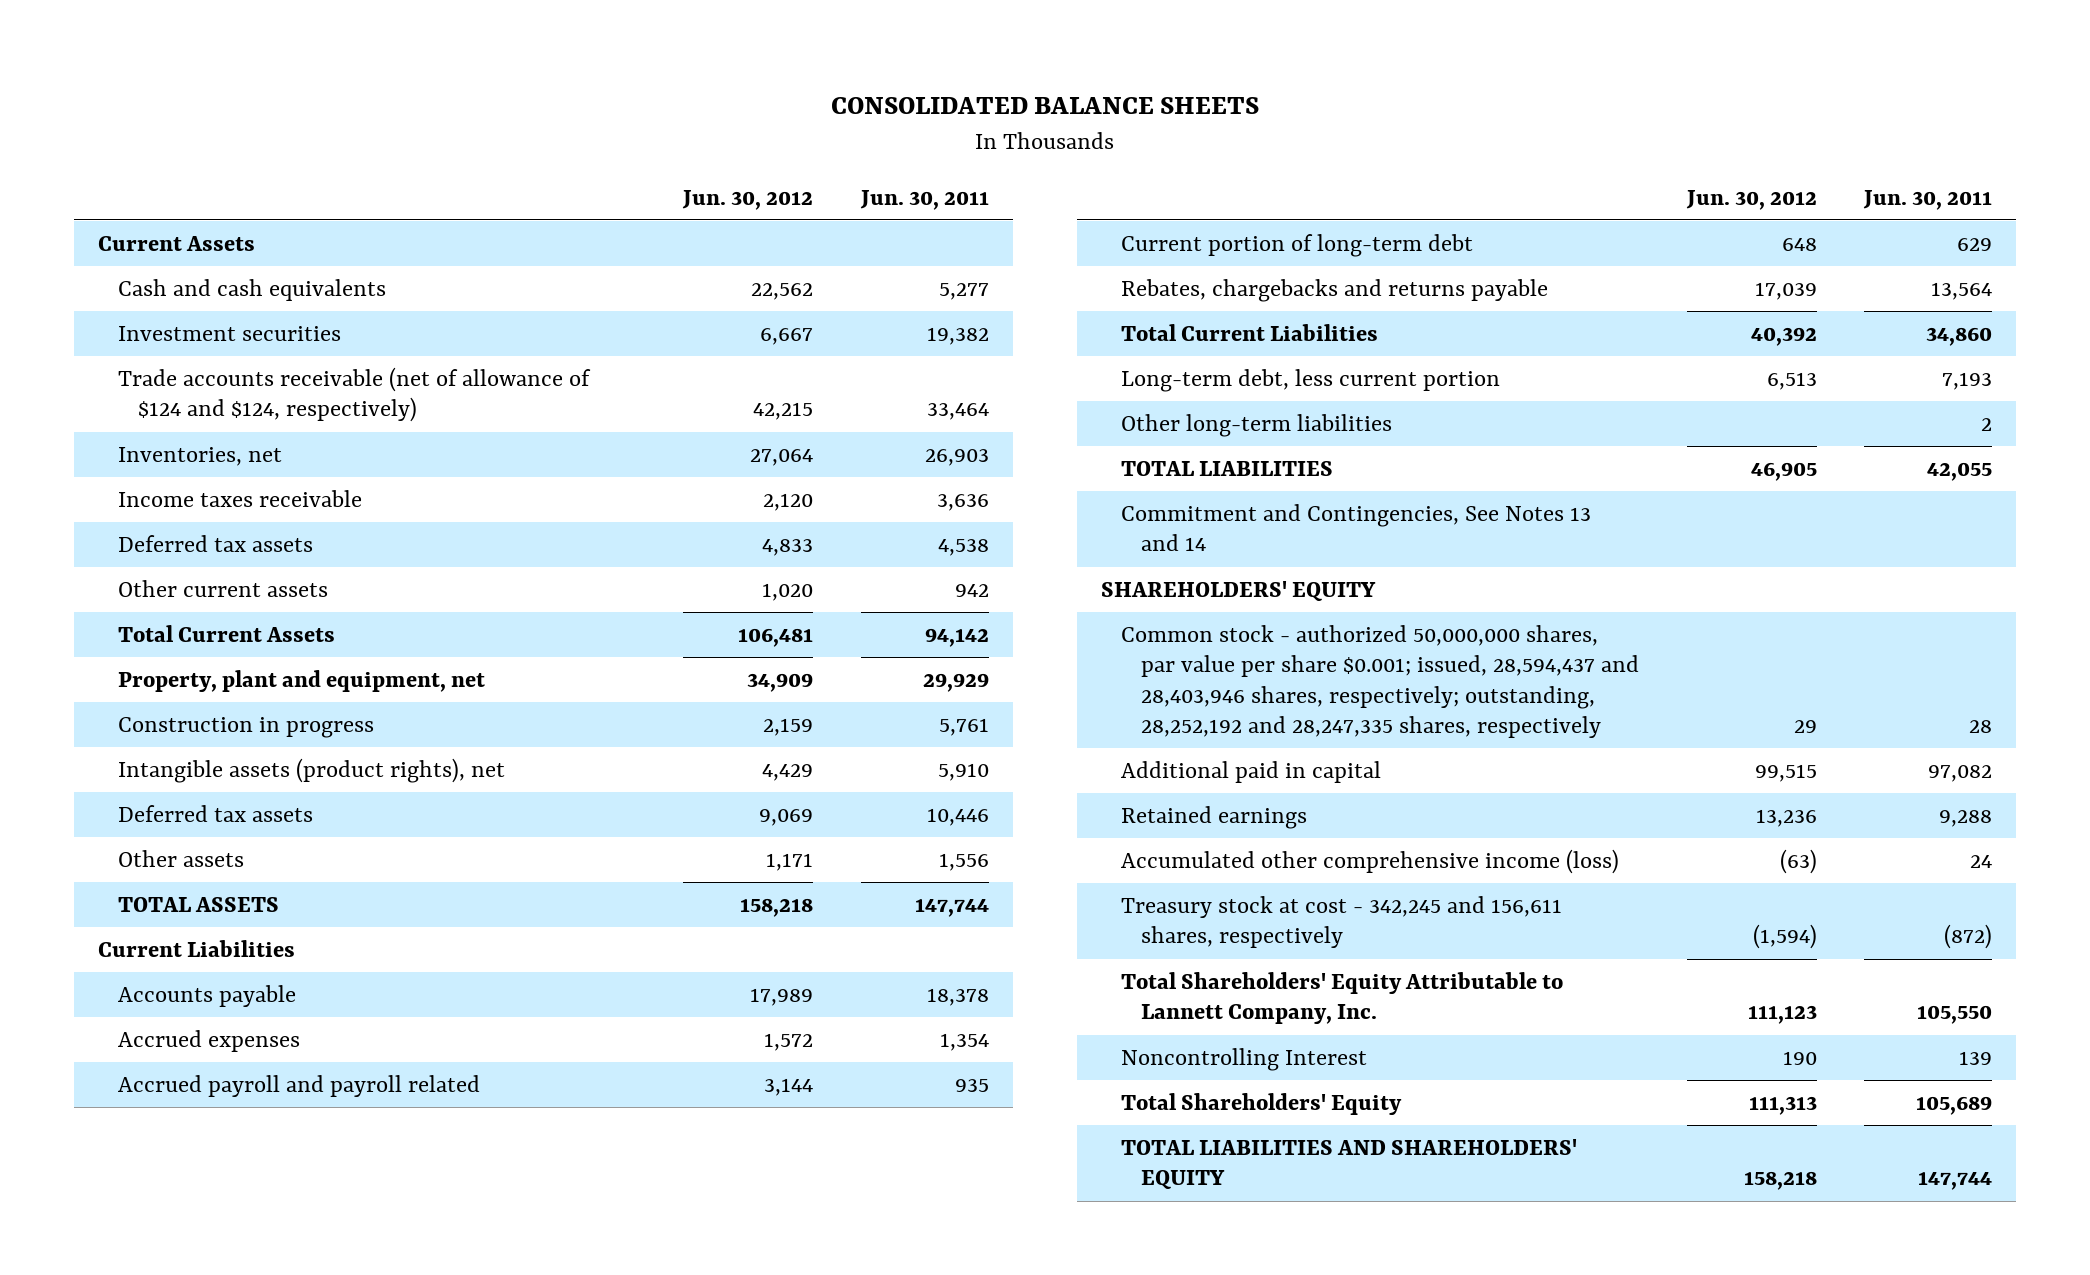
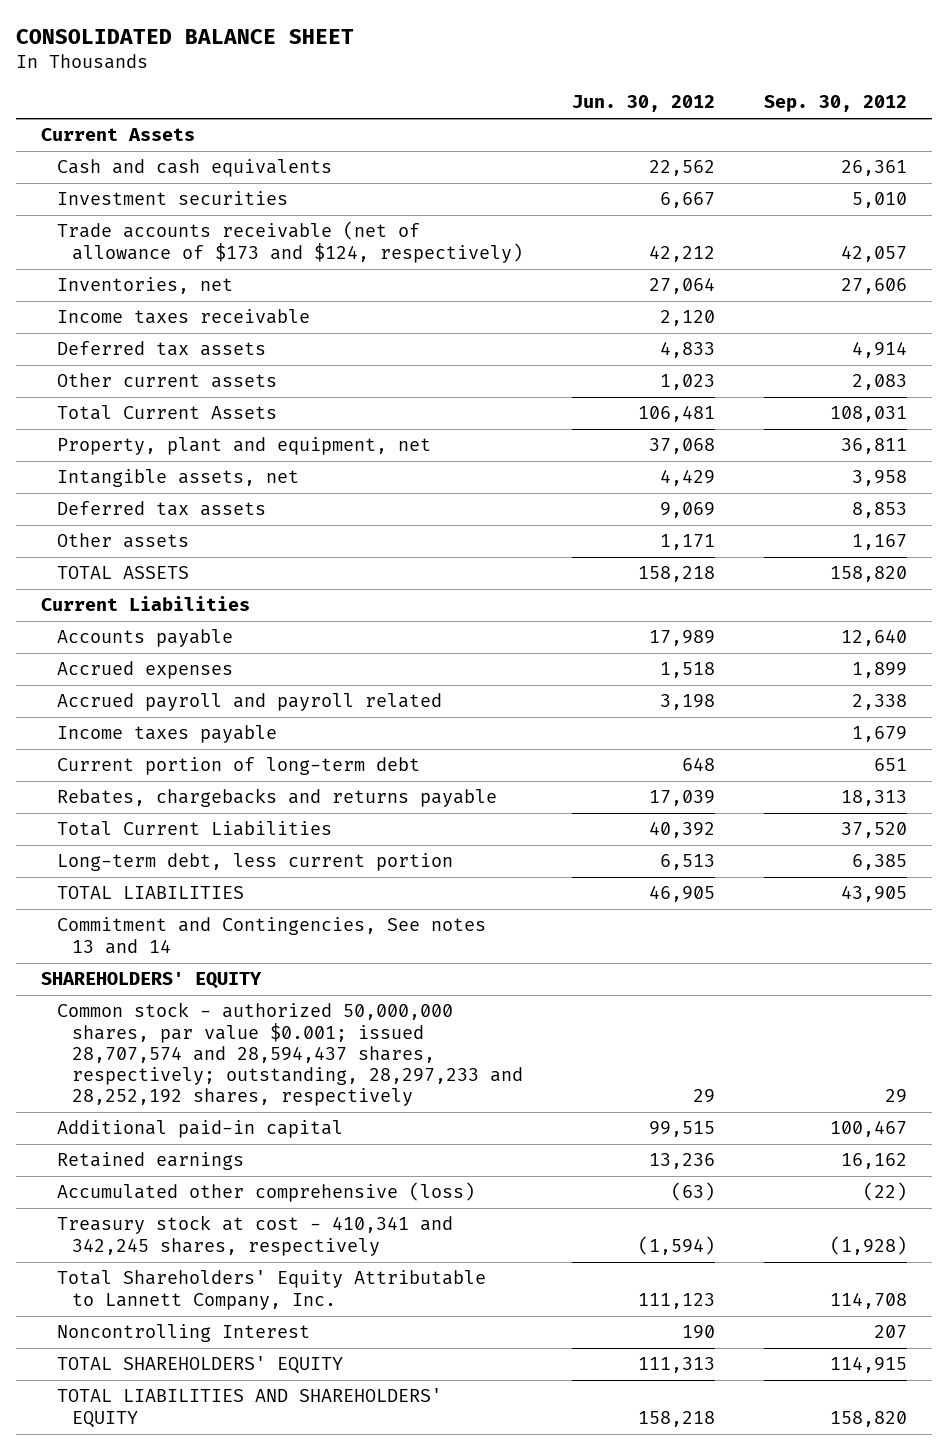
[831,96,1260,114] CONSOLIDATED BALANCE SHEETS -> [16,28,355,44] CONSOLIDATED BALANCE SHEET
[859,189,989,210] Jun. 30, 2011 -> none
none -> [764,95,908,113] Sep. 30, 2012
[117,366,591,423] Trade accounts receivable (net of allowance of $124 and $124, respectively) -> [56,221,524,263] Trade accounts receivable (net of allowance of $173 and $124, respectively)
[753,402,814,421] 42,215 -> [649,245,716,262] 42,212
[762,582,814,601] 1,020 -> [660,374,716,391] 1,023
[117,716,374,738] Construction in progress -> none
[747,672,814,692] 34,909 -> [649,438,716,455] 37,068
[117,757,505,783] Intangible assets (product rights), net -> [56,469,299,488] Intangible assets, net
[764,1032,814,1051] 1,572 -> [660,662,716,679] 1,518
[764,1077,814,1096] 3,144 -> [660,694,716,711] 3,198
none -> [56,725,277,744] Income taxes payable
[1121,413,1393,437] Other long-term liabilities -> none
[1121,503,1592,552] Commitment and Contingencies, See Notes 13 and 14 -> [56,917,486,954] Commitment and Contingencies, See notes 13 and 14
[1121,624,1640,738] Common stock - authorized 50,000,000 shares, par value per share $0.001; issued, 28,594,437 and 28,403,946 shares, respectively; outstanding, 28,252,192 and 28,247,335 shares, respectively -> [56,1002,524,1107] Common stock - authorized 50,000,000 shares, par value $0.001; issued 28,707,574 and 28,594,437 shares, respectively; outstanding, 28,297,233 and 28,252,192 shares, respectively
[1121,760,1382,783] Additional paid in capital -> [56,1120,343,1139] Additional paid-in capital
[1121,848,1620,874] Accumulated other comprehensive income (loss) -> [56,1182,475,1203] Accumulated other comprehensive (loss)
[1121,895,1563,949] Treasury stock at cost - 342,245 and 156,611 shares, respectively -> [56,1215,453,1256] Treasury stock at cost - 410,341 and 342,245 shares, respectively
[1121,1092,1403,1115] Total Shareholders' Equity -> [56,1356,343,1375] TOTAL SHAREHOLDERS' EQUITY

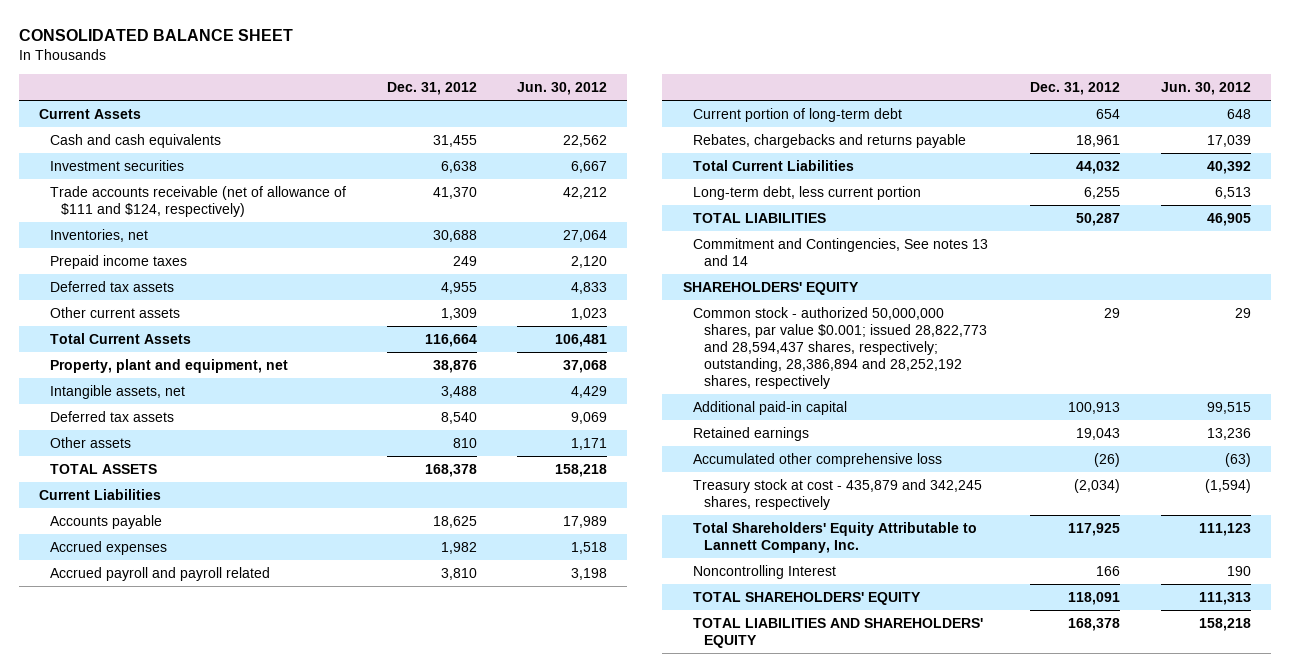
[764,95,908,113] Sep. 30, 2012 -> none
none -> [386,81,477,95] Dec. 31, 2012
[56,221,524,263] Trade accounts receivable (net of allowance of $173 and $124, respectively) -> [49,186,346,218] Trade accounts receivable (net of allowance of $111 and $124, respectively)
[56,309,310,325] Income taxes receivable -> [49,255,187,270] Prepaid income taxes
[56,725,277,744] Income taxes payable -> none
[56,1002,524,1107] Common stock - authorized 50,000,000 shares, par value $0.001; issued 28,707,574 and 28,594,437 shares, respectively; outstanding, 28,297,233 and 28,252,192 shares, respectively -> [693,307,988,389] Common stock - authorized 50,000,000 shares, par value $0.001; issued 28,822,773 and 28,594,437 shares, respectively; outstanding, 28,386,894 and 28,252,192 shares, respectively
[56,1182,475,1203] Accumulated other comprehensive (loss) -> [693,453,943,468] Accumulated other comprehensive loss
[56,1215,453,1256] Treasury stock at cost - 410,341 and 342,245 shares, respectively -> [693,479,983,511] Treasury stock at cost - 435,879 and 342,245 shares, respectively

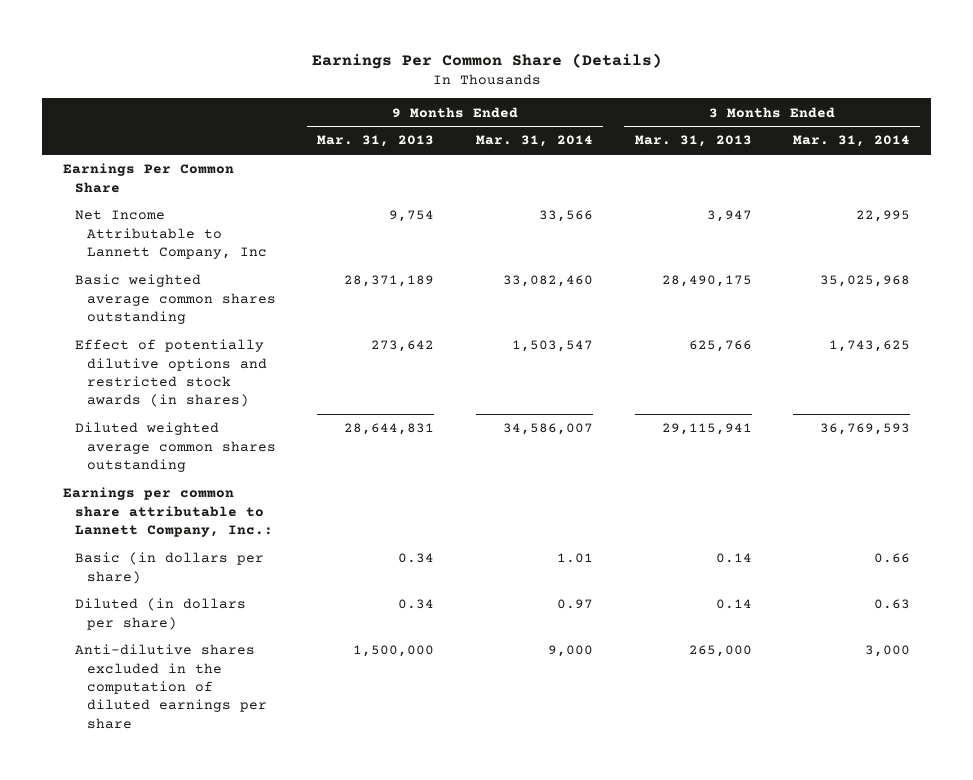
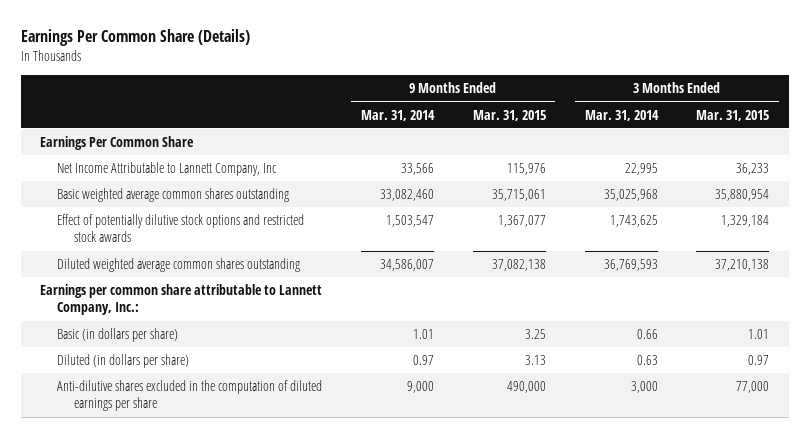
[317,135,435,148] Mar. 31, 2013 -> none
[634,135,752,148] Mar. 31, 2013 -> none
none -> [472,109,546,121] Mar. 31, 2015
none -> [696,109,770,121] Mar. 31, 2015
[75,339,267,408] Effect of potentially dilutive options and restricted stock awards (in shares) -> [56,214,304,243] Effect of potentially dilutive stock options and restricted stock awards

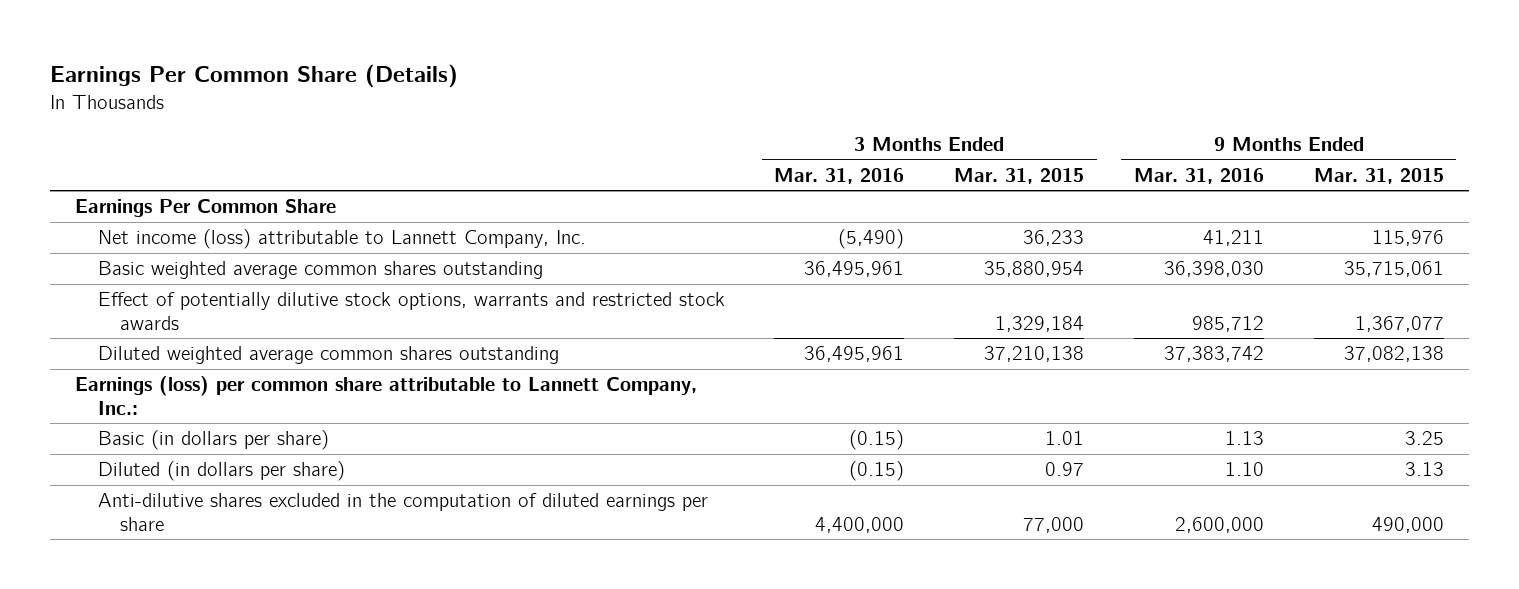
[360,109,435,121] Mar. 31, 2014 -> none
[584,109,659,121] Mar. 31, 2014 -> none
none -> [774,167,905,184] Mar. 31, 2016
none -> [1133,167,1264,184] Mar. 31, 2016
[56,162,277,177] Net Income Attributable to Lannett Company, Inc -> [97,229,586,250] Net income (loss) attributable to Lannett Company, Inc.
[56,214,304,243] Effect of potentially dilutive stock options and restricted stock awards -> [97,292,725,330] Effect of potentially dilutive stock options, warrants and restricted stock awards
[40,284,323,316] Earnings per common share attributable to Lannett Company, Inc.: -> [75,376,698,415] Earnings (loss) per common share attributable to Lannett Company, Inc.:

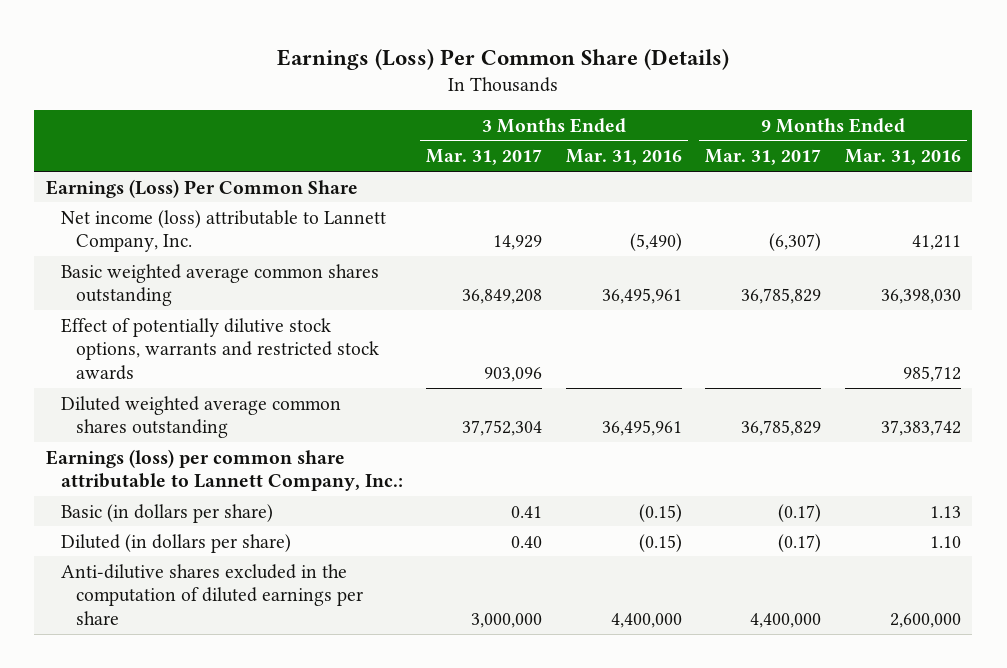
[50,63,459,88] Earnings Per Common Share (Details) -> [277,48,730,70] Earnings (Loss) Per Common Share (Details)
[954,167,1085,184] Mar. 31, 2015 -> none
[1313,167,1444,184] Mar. 31, 2015 -> none
none -> [426,149,543,166] Mar. 31, 2017
none -> [705,149,822,166] Mar. 31, 2017
[75,199,337,218] Earnings Per Common Share -> [46,178,359,198] Earnings (Loss) Per Common Share

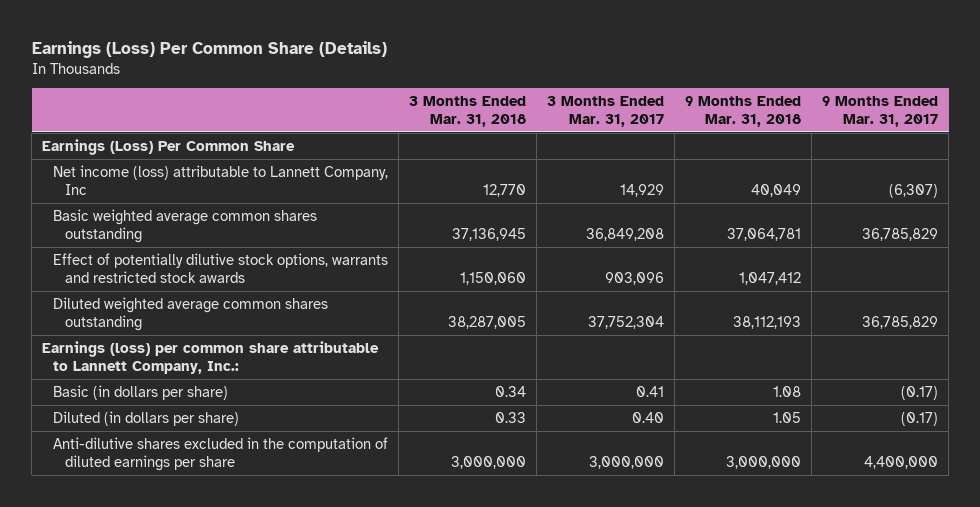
[565,149,682,166] Mar. 31, 2016 -> none
[844,149,961,166] Mar. 31, 2016 -> none
none -> [409,95,527,127] 3 Months Ended Mar. 31, 2018
none -> [685,95,802,127] 9 Months Ended Mar. 31, 2018
[60,209,386,253] Net income (loss) attributable to Lannett Company, Inc. -> [53,164,389,195] Net income (loss) attributable to Lannett Company, Inc

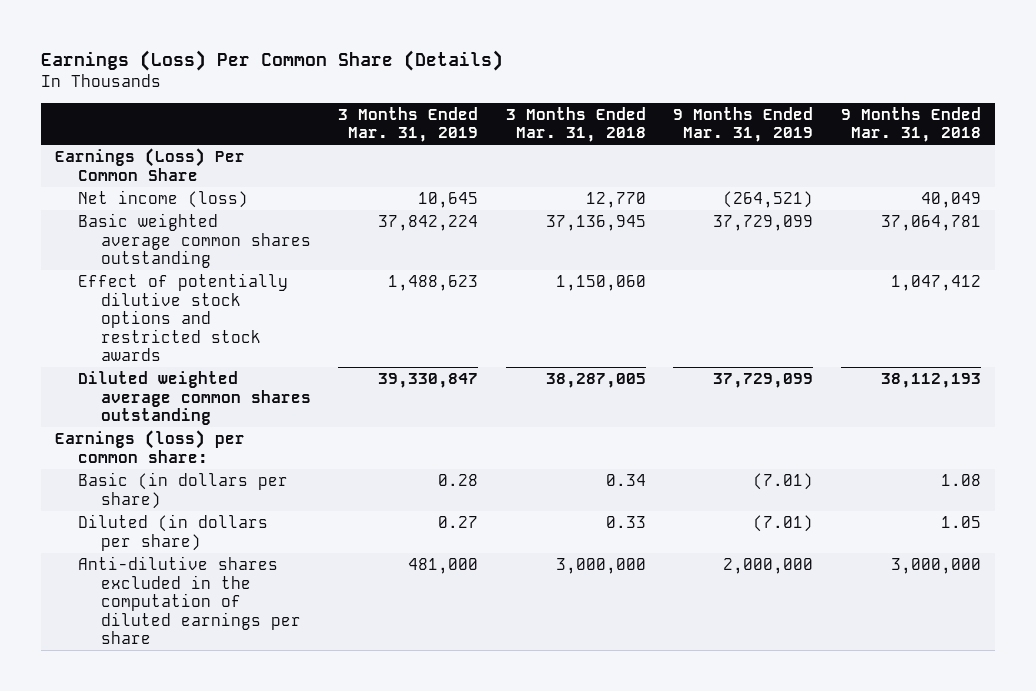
[547,95,665,127] 3 Months Ended Mar. 31, 2017 -> none
[822,95,939,127] 9 Months Ended Mar. 31, 2017 -> none
none -> [338,106,479,143] 3 Months Ended Mar. 31, 2019
none -> [673,106,814,143] 9 Months Ended Mar. 31, 2019
[53,164,389,195] Net income (loss) attributable to Lannett Company, Inc -> [78,190,249,209] Net income (loss)
[53,252,389,283] Effect of potentially dilutive stock options, warrants and restricted stock awards -> [78,273,289,362] Effect of potentially dilutive stock options and restricted stock awards
[42,340,380,374] Earnings (loss) per common share attributable to Lannett Company, Inc.: -> [55,430,246,463] Earnings (loss) per common share:

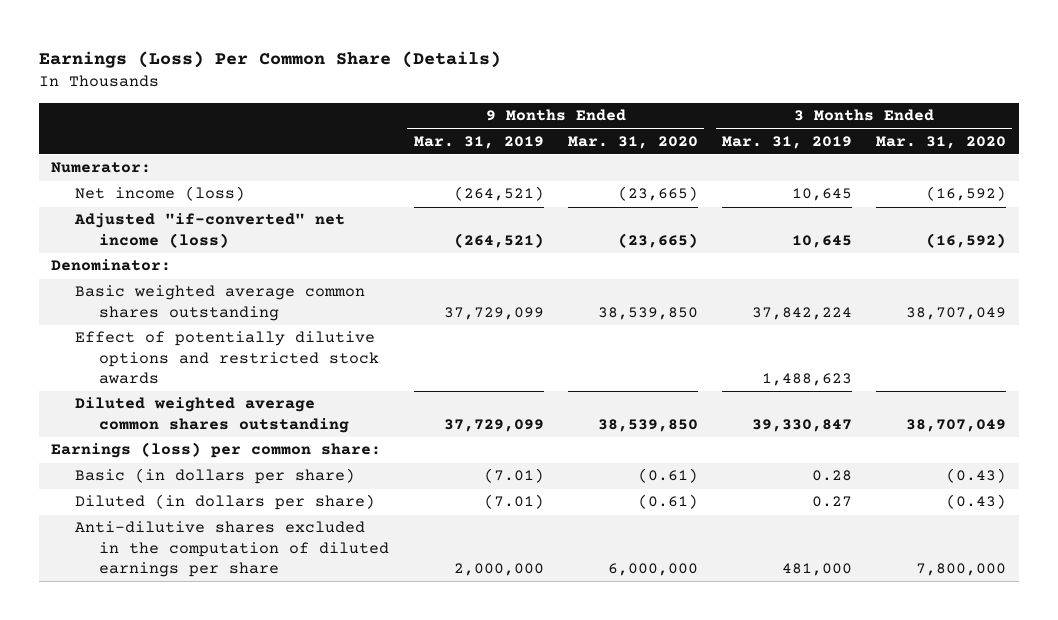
[505,106,646,143] 3 Months Ended Mar. 31, 2018 -> none
[840,106,981,143] 9 Months Ended Mar. 31, 2018 -> none
none -> [567,135,698,149] Mar. 31, 2020
none -> [876,135,1007,149] Mar. 31, 2020
[55,148,246,181] Earnings (Loss) Per Common Share -> none
none -> [51,162,152,174] Numerator:
none -> [74,213,346,248] Adjusted "if-converted" net income (loss)
none -> [51,259,172,272] Denominator:
[78,273,289,362] Effect of potentially dilutive stock options and restricted stock awards -> [75,331,380,385] Effect of potentially dilutive options and restricted stock awards

